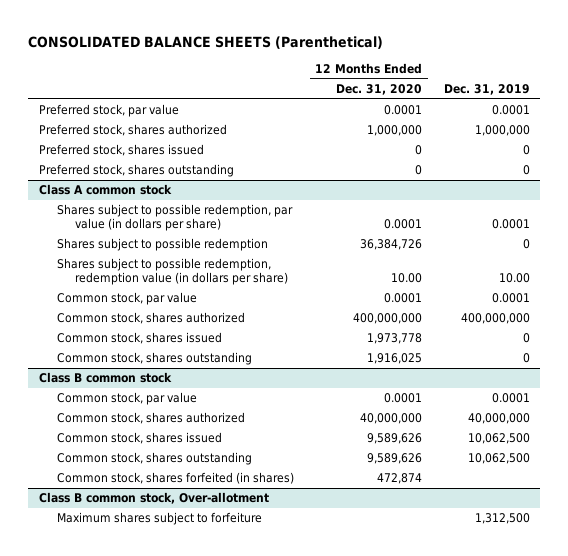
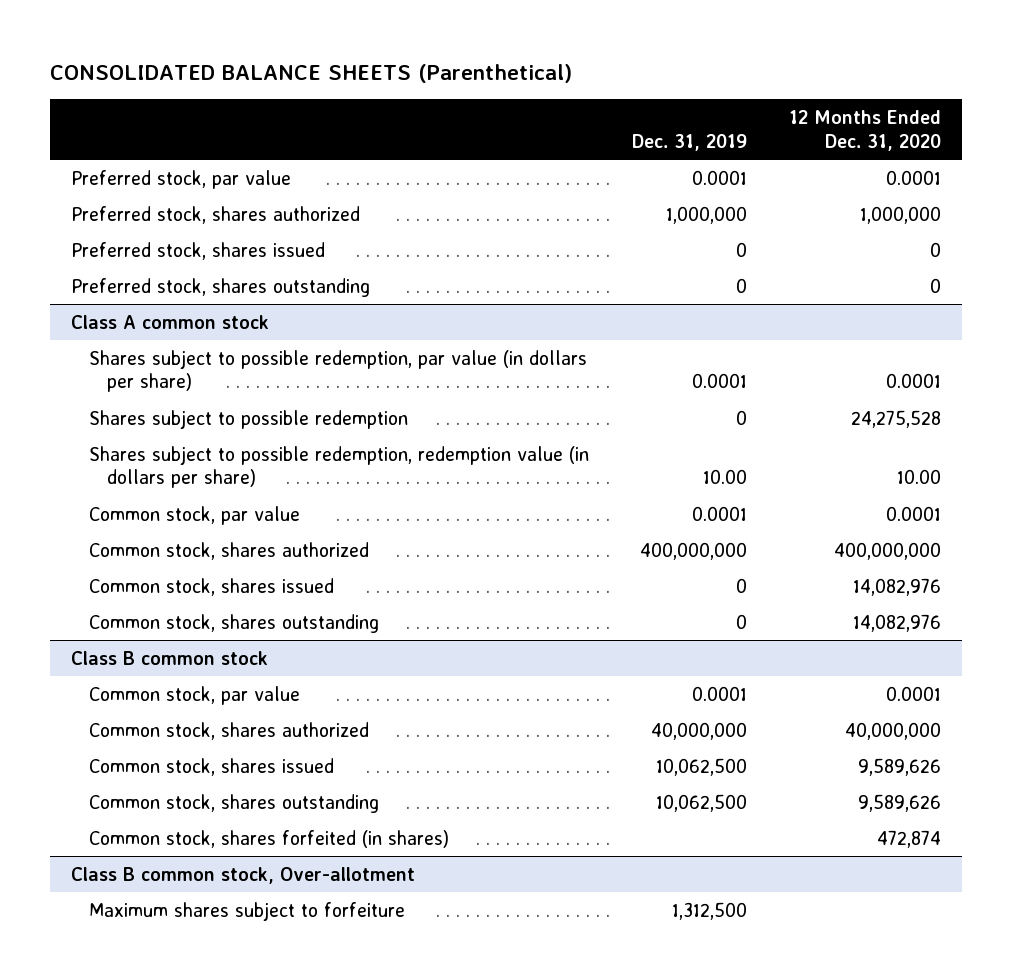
[360,239,423,251] 36,384,726 -> [851,409,942,428] 24,275,528
[367,333,423,345] 1,973,778 -> [853,577,942,596] 14,082,976
[367,353,423,365] 1,916,025 -> [853,613,942,632] 14,082,976

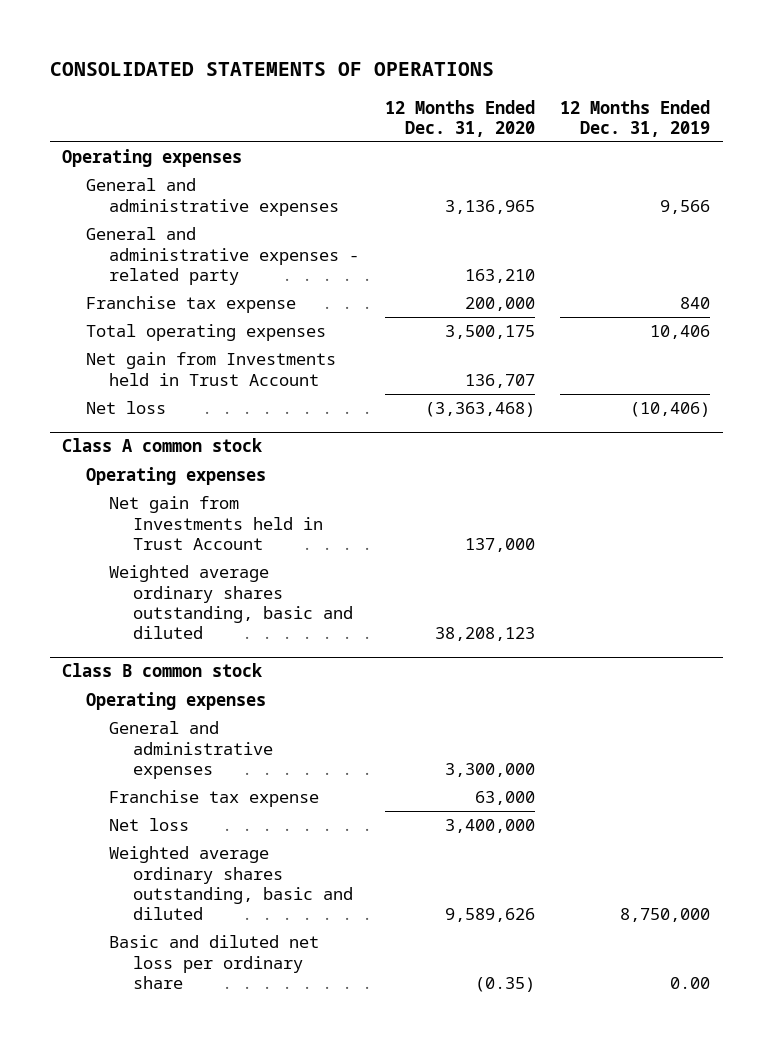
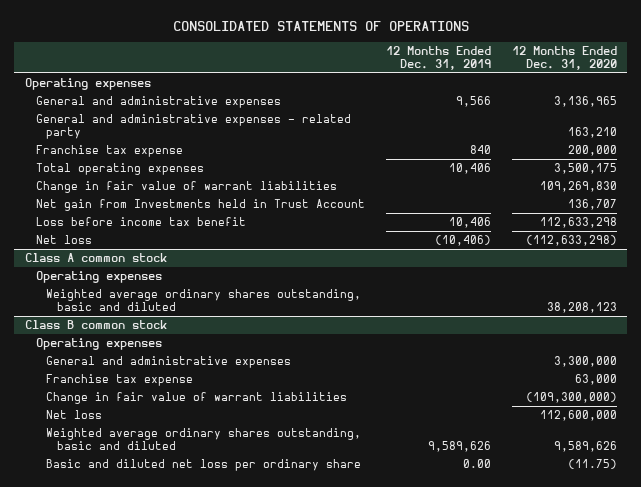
none -> [35,180,337,193] Change in fair value of warrant liabilities
none -> [35,216,246,226] Loss before income tax benefit
[424,402,535,418] (3,363,468) -> [525,234,617,246] (112,633,298)
[109,496,323,550] Net gain from Investments held in Trust Account -> none
none -> [46,391,348,404] Change in fair value of warrant liabilities
[444,819,535,834] 3,400,000 -> [539,409,617,421] 112,600,000
[620,908,711,923] 8,750,000 -> [427,441,491,453] 9,589,626
[474,976,535,992] (0.35) -> [567,458,617,469] (11.75)

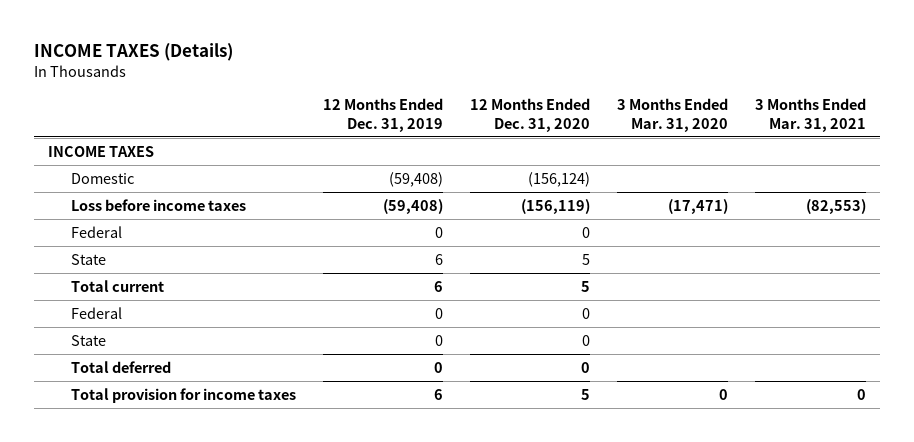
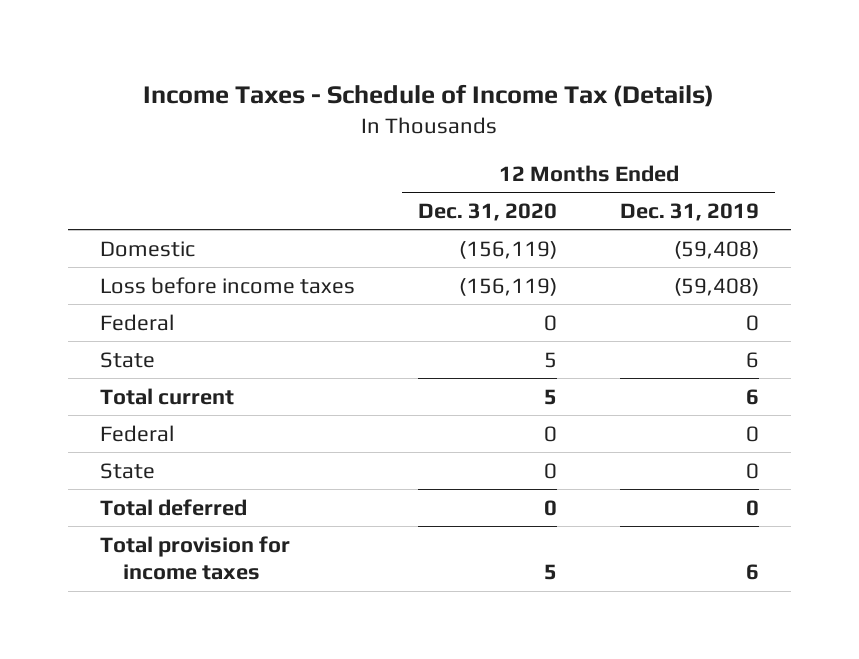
[34,43,234,62] INCOME TAXES (Details) -> [143,83,715,107] Income Taxes - Schedule of Income Tax (Details)
[617,98,729,132] 3 Months Ended Mar. 31, 2020 -> none
[755,98,867,132] 3 Months Ended Mar. 31, 2021 -> none
[47,145,154,157] INCOME TAXES -> none
[528,171,591,187] (156,124) -> [458,240,557,259] (156,119)

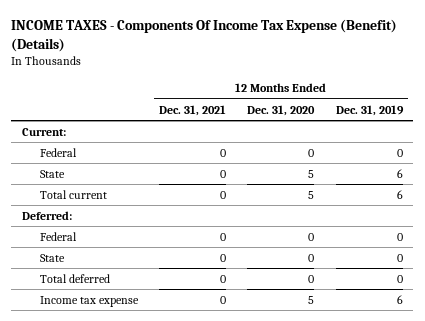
[143,83,715,107] Income Taxes - Schedule of Income Tax (Details) -> [11,19,398,53] INCOME TAXES - Components Of Income Tax Expense (Benefit) (Details)
none -> [159,104,227,116] Dec. 31, 2021
[99,240,195,257] Domestic -> none
[99,276,355,294] Loss before income taxes -> none
none -> [21,127,66,136] Current:
none -> [21,210,72,220] Deferred:
[99,535,290,581] Total provision for income taxes -> [39,295,139,307] Income tax expense

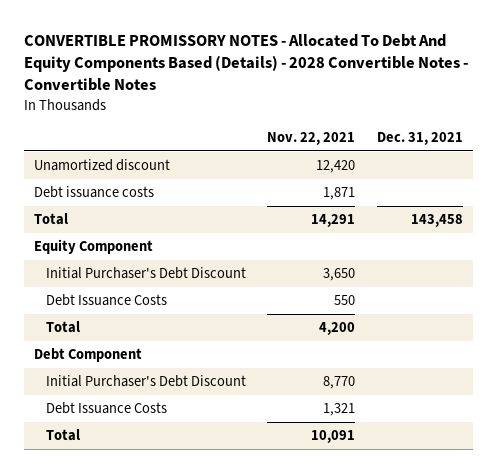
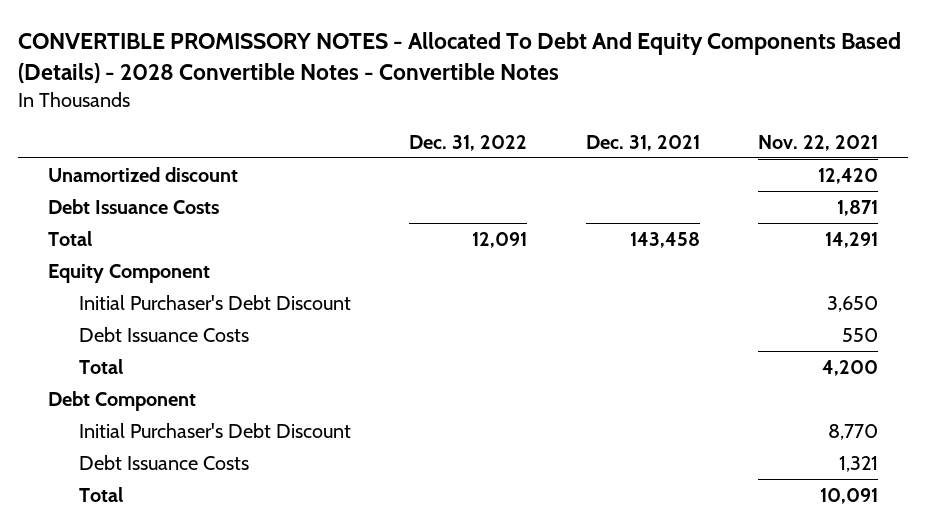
none -> [409,135,528,152] Dec. 31, 2022
[34,186,155,199] Debt issuance costs -> [47,198,219,214] Debt Issuance Costs

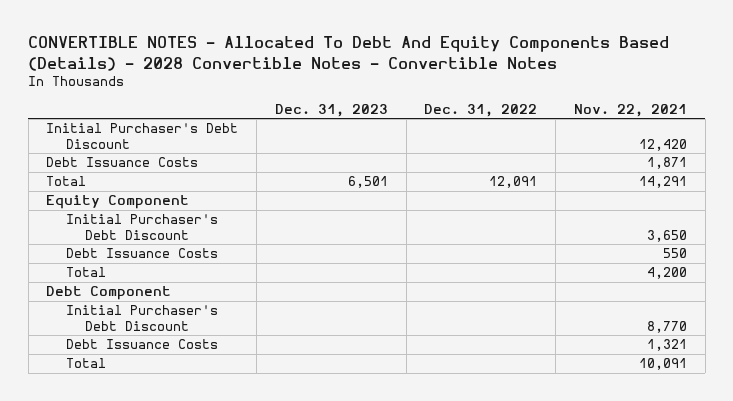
[18,32,902,83] CONVERTIBLE PROMISSORY NOTES - Allocated To Debt And Equity Components Based (Details) - 2028 Convertible Notes - Convertible Notes -> [28,36,670,71] CONVERTIBLE NOTES - Allocated To Debt And Equity Components Based (Details) - 2028 Convertible Notes - Convertible Notes
[585,135,700,152] Dec. 31, 2021 -> none
none -> [274,103,388,117] Dec. 31, 2023
[47,166,238,182] Unamortized discount -> [46,123,239,149] Initial Purchaser's Debt Discount

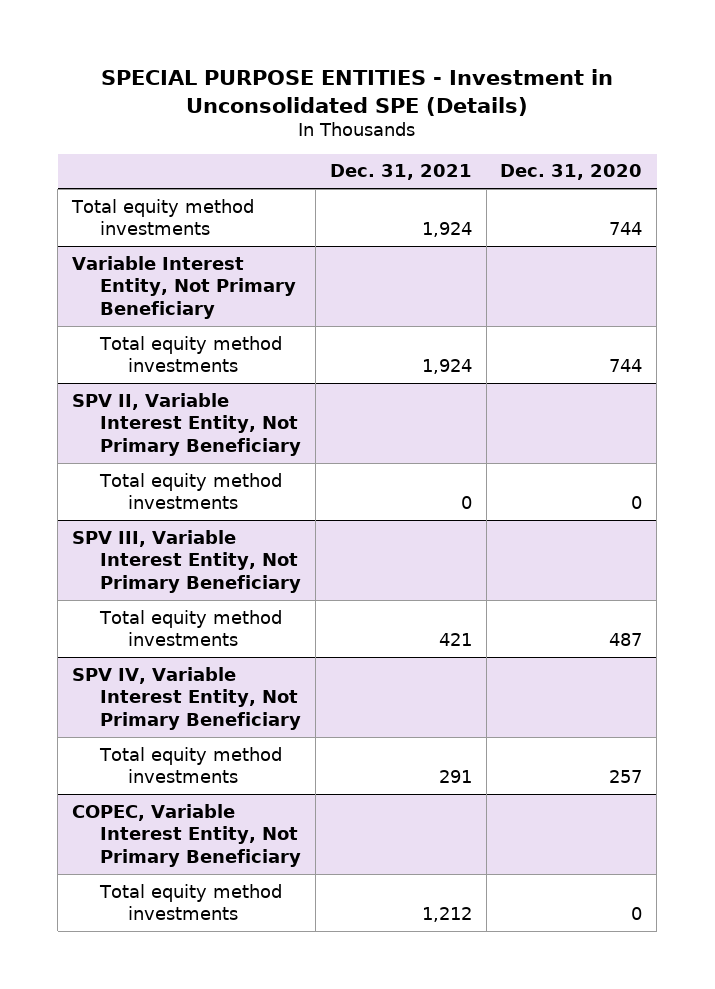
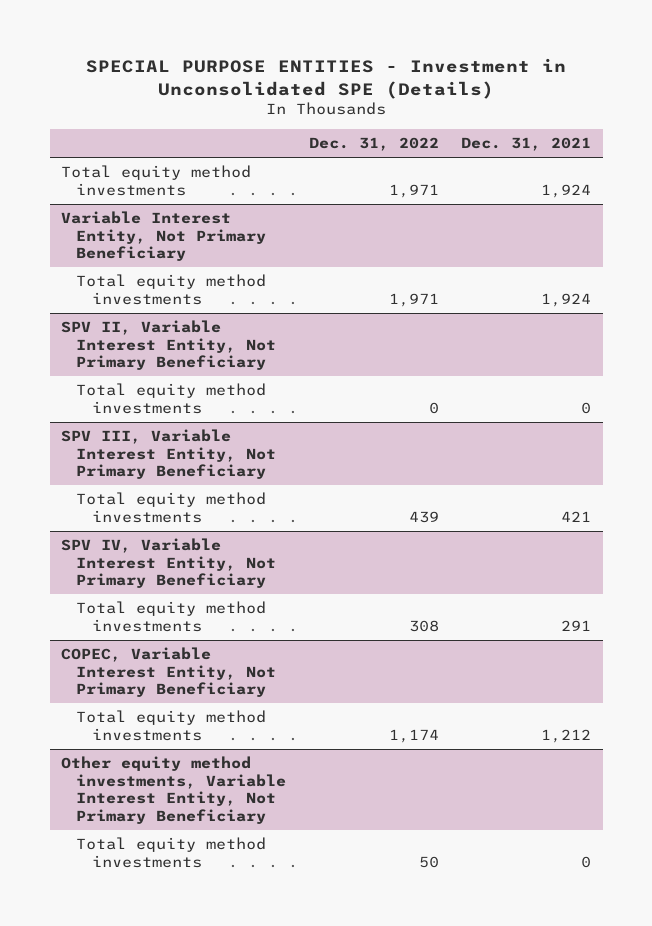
[500,164,643,181] Dec. 31, 2020 -> none
none -> [308,137,439,152] Dec. 31, 2022
none -> [60,756,287,824] Other equity method investments, Variable Interest Entity, Not Primary Beneficiary
none -> [76,837,267,868] Total equity method investments

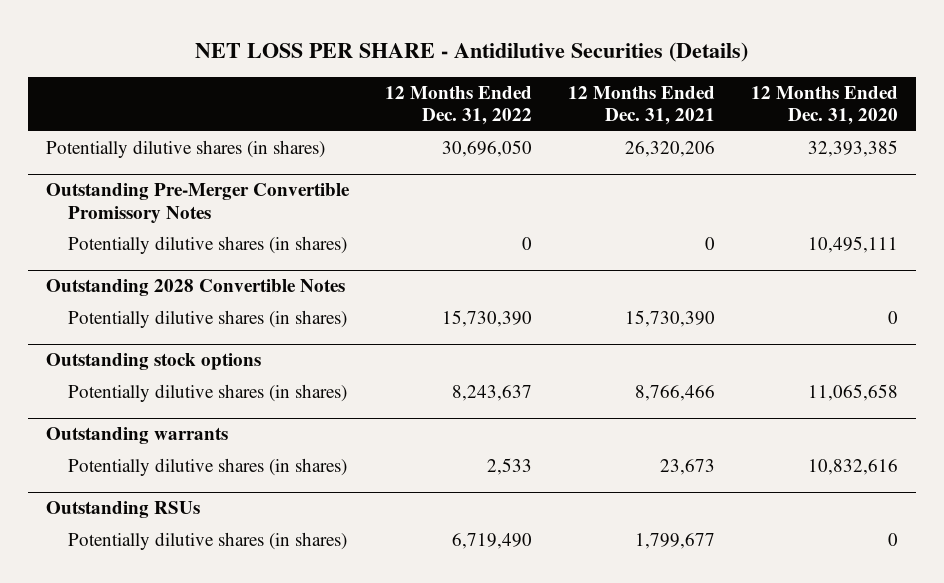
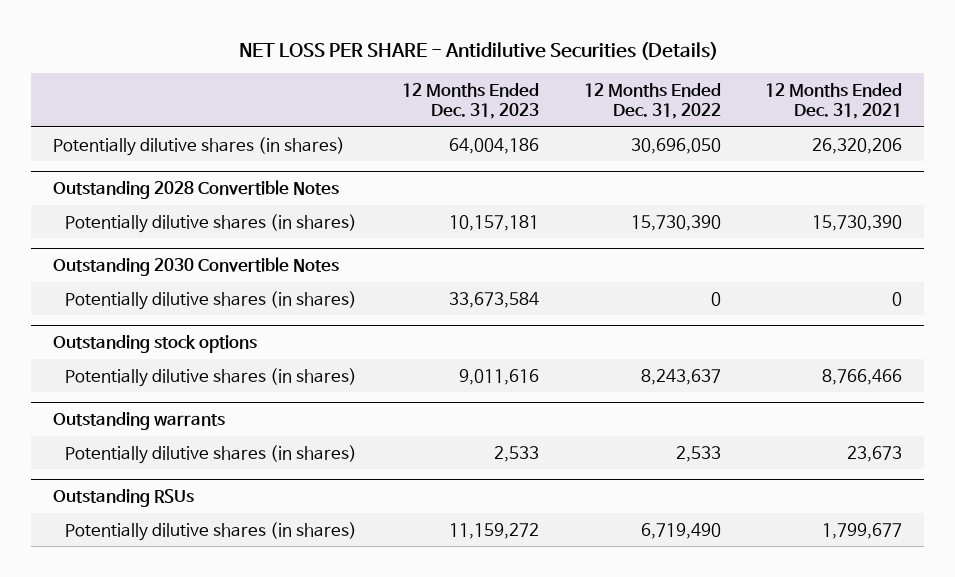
[751,85,899,126] 12 Months Ended Dec. 31, 2020 -> none
none -> [402,82,540,120] 12 Months Ended Dec. 31, 2023
[46,183,351,223] Outstanding Pre-Merger Convertible Promissory Notes -> none
[68,236,348,255] Potentially dilutive shares (in shares) -> none
none -> [53,256,340,276] Outstanding 2030 Convertible Notes
none -> [65,290,358,310] Potentially dilutive shares (in shares)

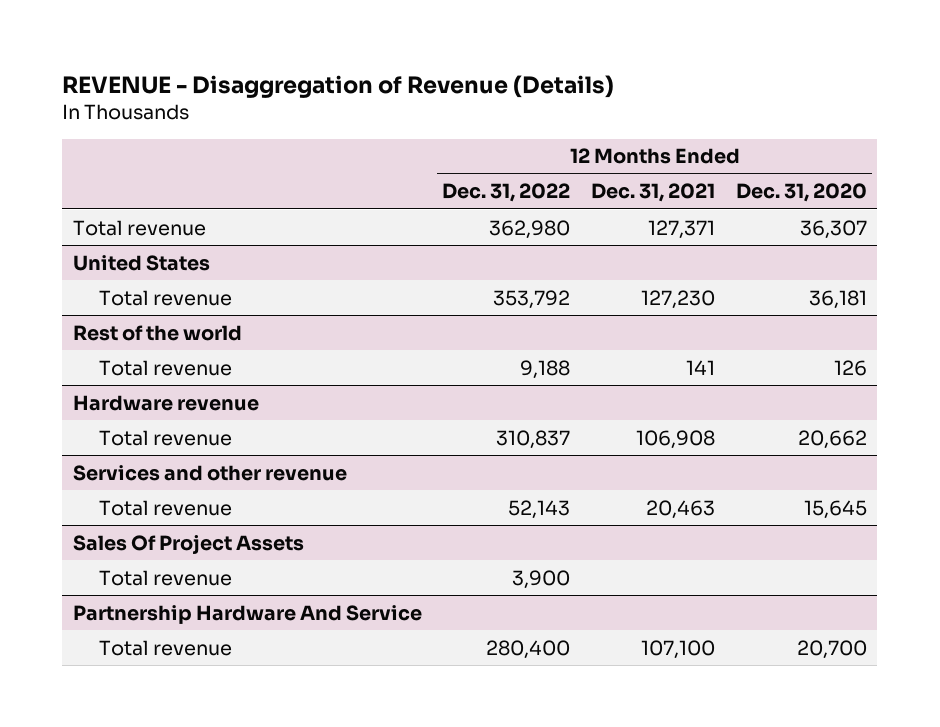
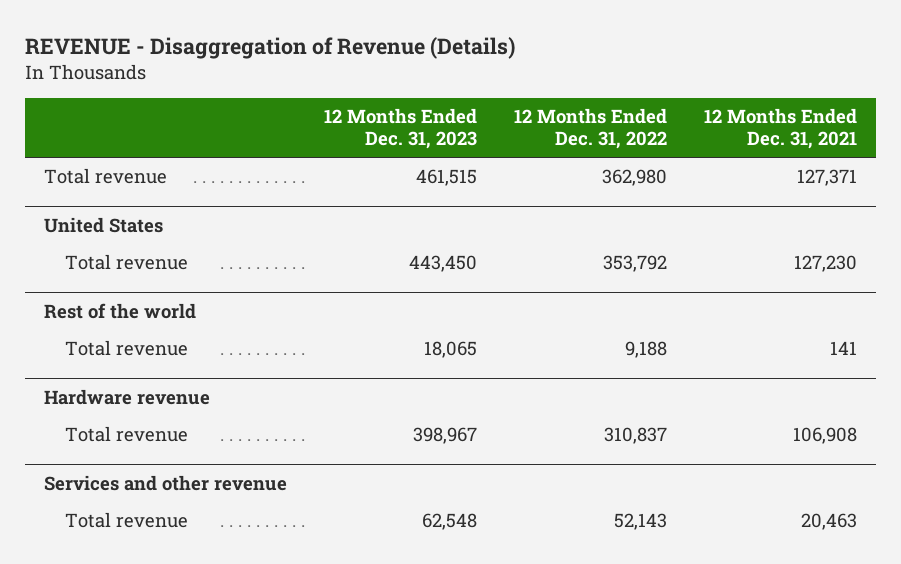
[736,183,868,203] Dec. 31, 2020 -> none
none -> [323,107,477,150] 12 Months Ended Dec. 31, 2023
[72,533,304,554] Sales Of Project Assets -> none
[99,569,233,586] Total revenue -> none
[72,604,422,624] Partnership Hardware And Service -> none
[99,639,233,656] Total revenue -> none

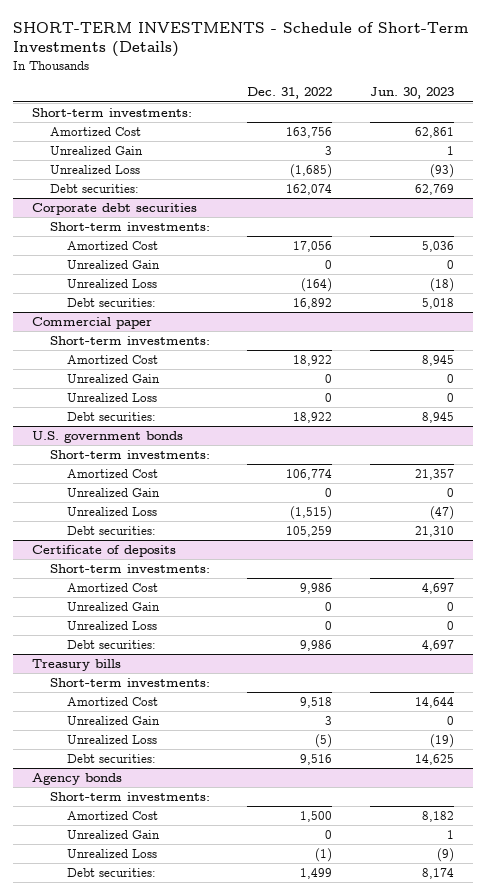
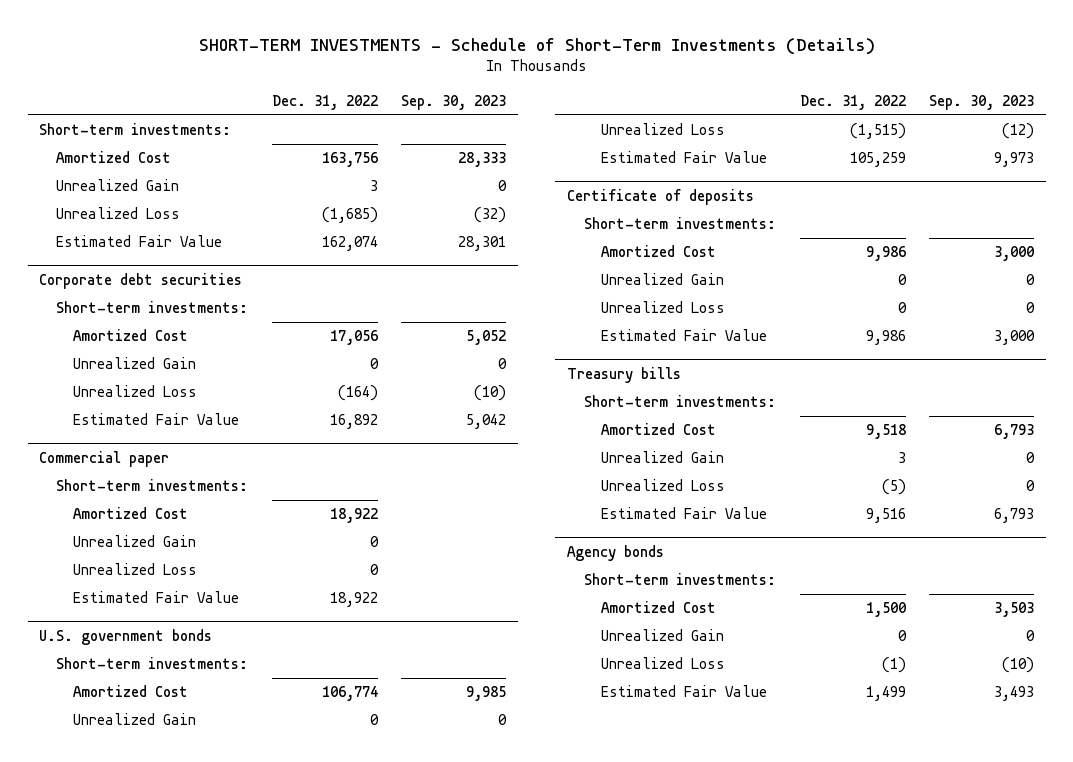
[370,87,455,100] Jun. 30, 2023 -> none
none -> [401,94,507,110] Sep. 30, 2023
[49,183,139,193] Debt securities: -> [56,235,223,248] Estimated Fair Value
[67,297,157,307] Debt securities: -> [73,413,240,426] Estimated Fair Value
[67,411,157,421] Debt securities: -> [73,591,240,604] Estimated Fair Value
[67,525,157,535] Debt securities: -> [601,151,768,164] Estimated Fair Value
[67,639,157,649] Debt securities: -> [601,329,768,342] Estimated Fair Value
[67,753,157,763] Debt securities: -> [601,507,768,520] Estimated Fair Value
[67,867,157,877] Debt securities: -> [601,685,768,698] Estimated Fair Value

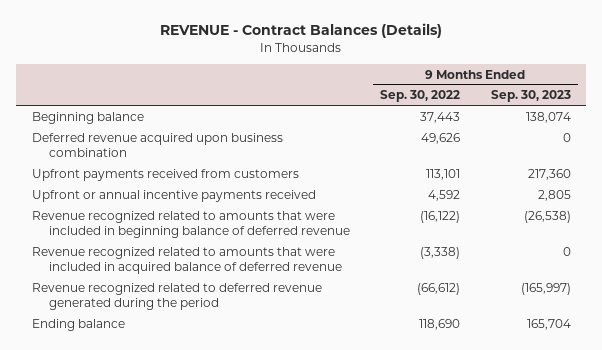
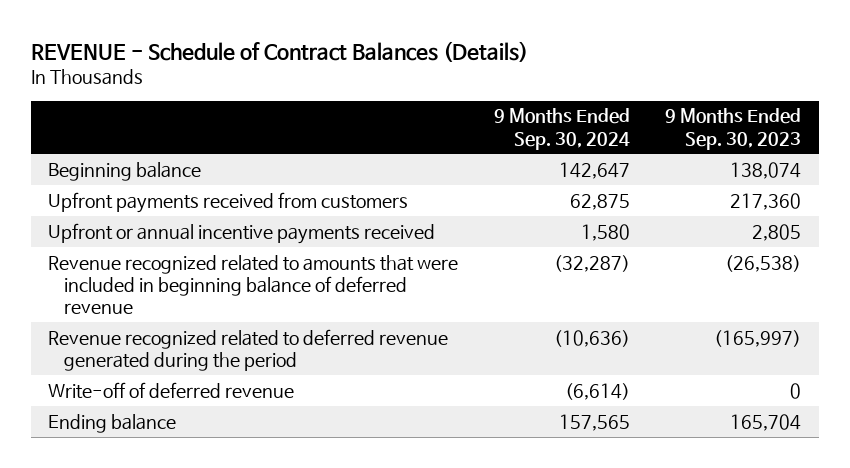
[160,23,443,39] REVENUE - Contract Balances (Details) -> [30,40,528,62] REVENUE - Schedule of Contract Balances (Details)
[380,90,461,103] Sep. 30, 2022 -> none
none -> [493,108,630,150] 9 Months Ended Sep. 30, 2024
[31,132,283,157] Deferred revenue acquired upon business combination -> none
[31,246,343,274] Revenue recognized related to amounts that were included in acquired balance of deferred revenue -> none
none -> [48,381,295,399] Write-off of deferred revenue

